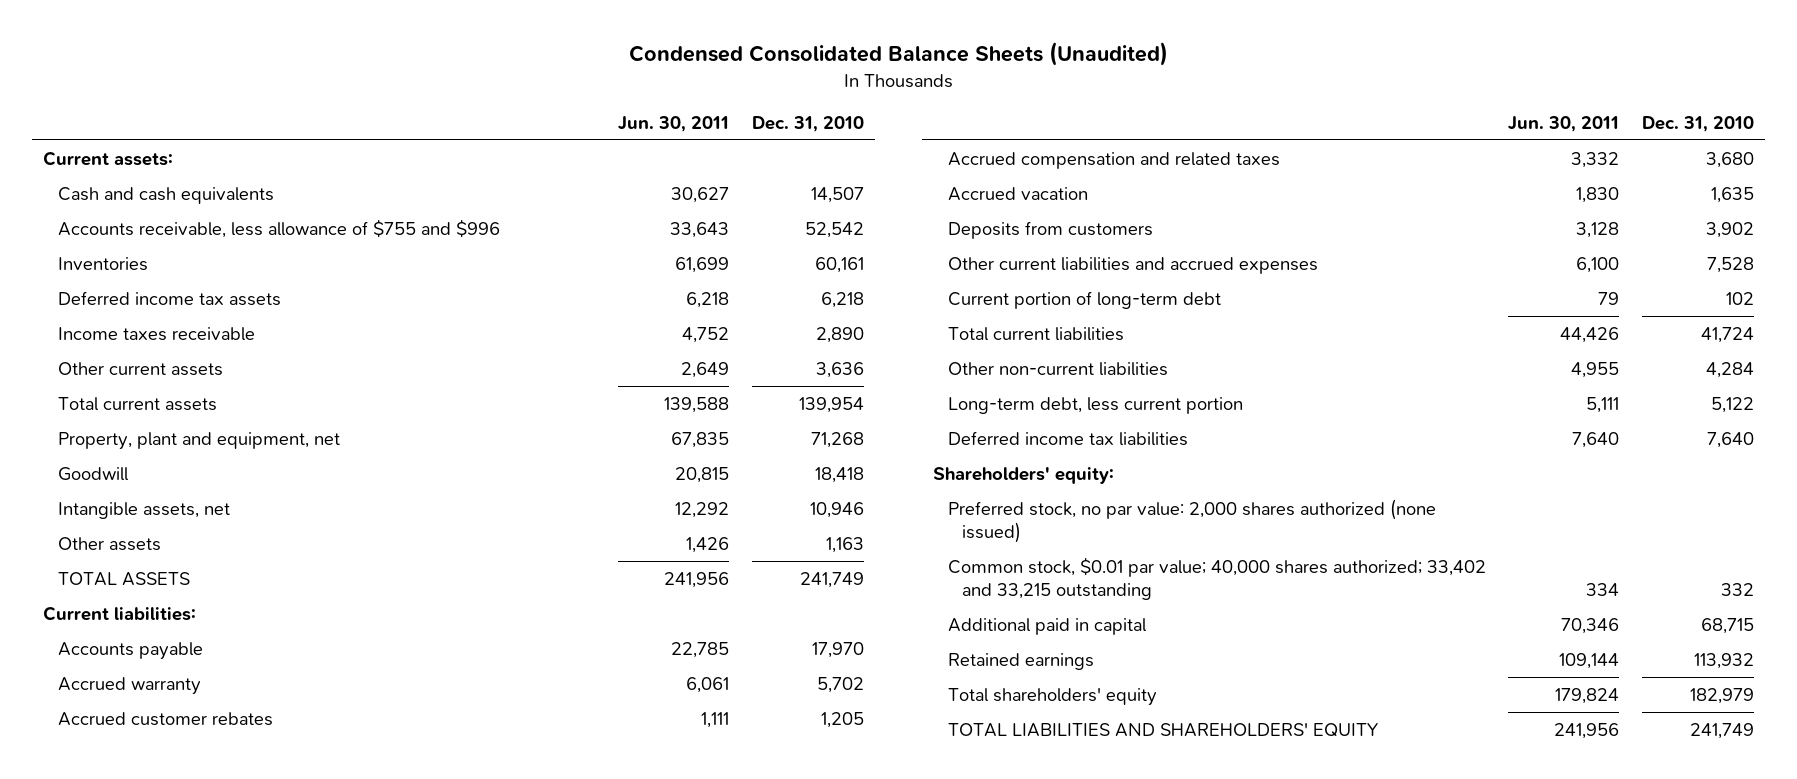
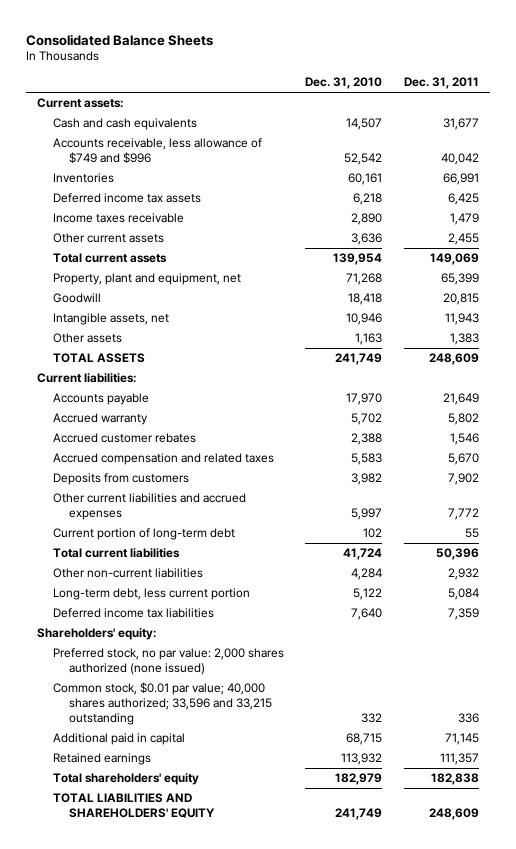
[628,42,1168,67] Condensed Consolidated Balance Sheets (Unaudited) -> [26,33,214,46] Consolidated Balance Sheets
[618,115,730,132] Jun. 30, 2011 -> none
none -> [403,77,479,90] Dec. 31, 2011
[57,218,500,238] Accounts receivable, less allowance of $755 and $996 -> [53,138,263,165] Accounts receivable, less allowance of $749 and $996
[947,186,1088,201] Accrued vacation -> none
[820,711,864,728] 1,205 -> [351,433,383,446] 2,388
[1705,151,1754,168] 3,680 -> [351,453,383,466] 5,583
[1705,221,1754,238] 3,902 -> [351,473,383,486] 3,982
[1706,256,1754,273] 7,528 -> [351,508,383,521] 5,997
[947,556,1486,600] Common stock, $0.01 par value; 40,000 shares authorized; 33,402 and 33,215 outstanding -> [53,682,273,726] Common stock, $0.01 par value; 40,000 shares authorized; 33,596 and 33,215 outstanding

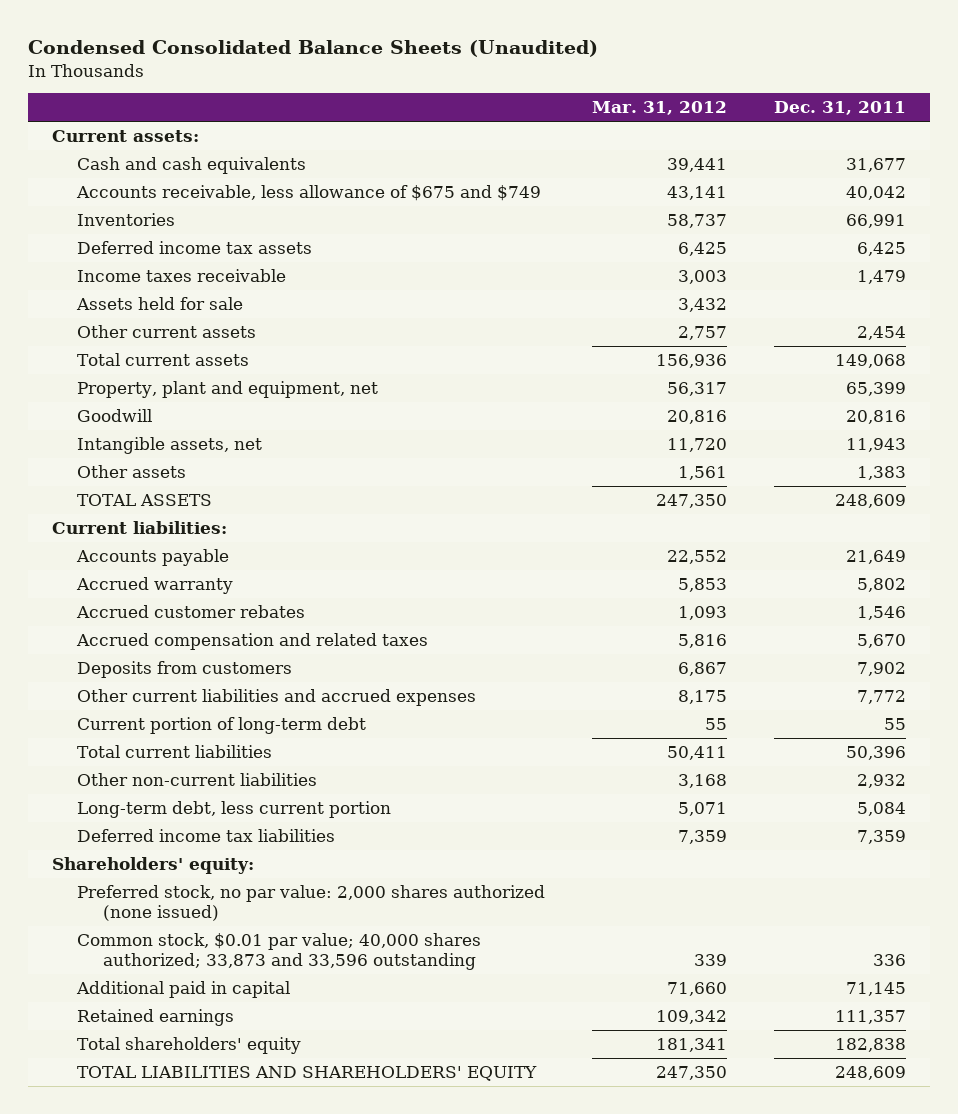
[26,33,214,46] Consolidated Balance Sheets -> [28,40,599,58] Condensed Consolidated Balance Sheets (Unaudited)
[305,77,383,90] Dec. 31, 2010 -> none
none -> [592,101,728,116] Mar. 31, 2012
[53,138,263,165] Accounts receivable, less allowance of $749 and $996 -> [76,184,542,201] Accounts receivable, less allowance of $675 and $749
none -> [76,296,244,310] Assets held for sale
[447,233,479,246] 2,455 -> [857,325,907,340] 2,454
[429,253,479,266] 149,069 -> [835,353,907,368] 149,068
[442,293,479,306] 20,815 -> [846,409,907,424] 20,816
[53,682,273,726] Common stock, $0.01 par value; 40,000 shares authorized; 33,596 and 33,215 outstanding -> [77,932,482,970] Common stock, $0.01 par value; 40,000 shares authorized; 33,873 and 33,596 outstanding

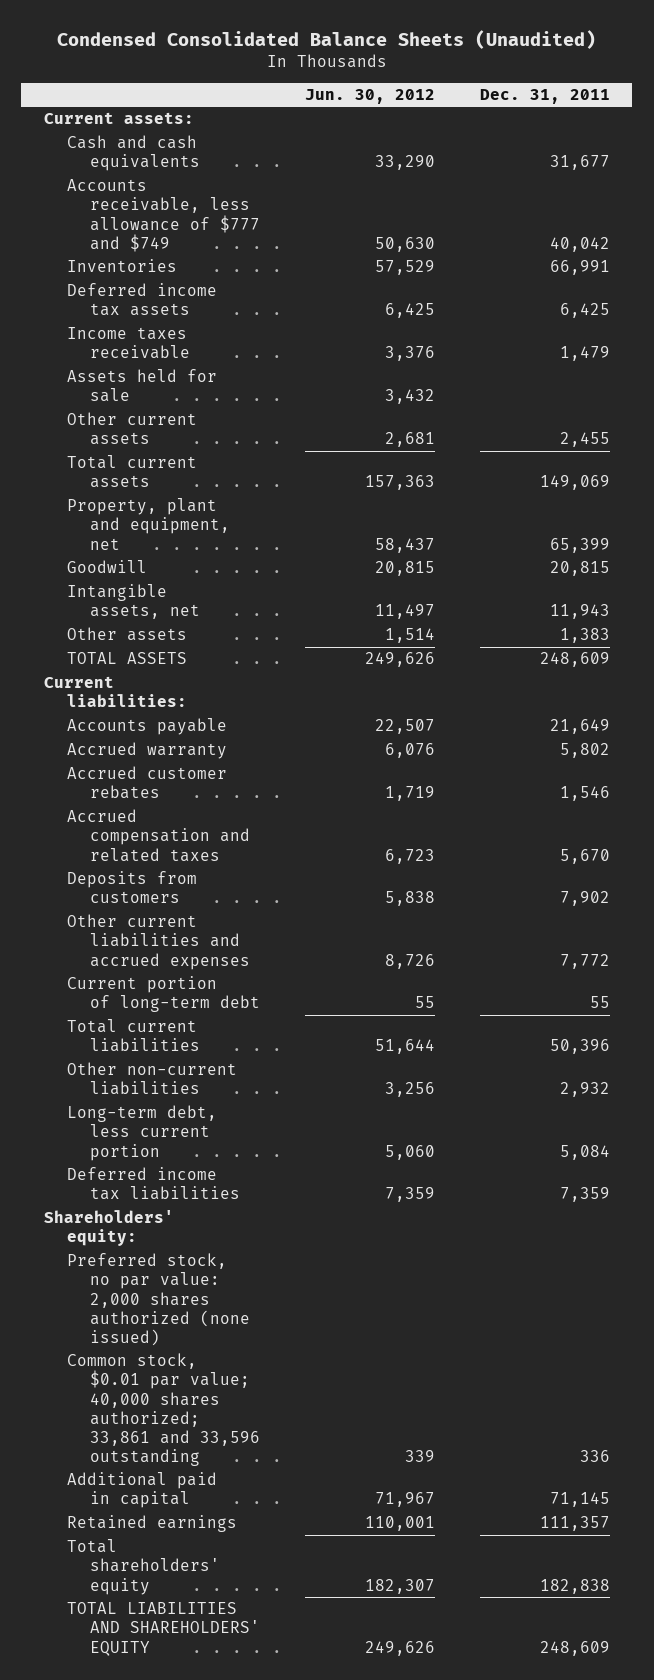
[592,101,728,116] Mar. 31, 2012 -> none
none -> [304,89,435,105] Jun. 30, 2012
[76,184,542,201] Accounts receivable, less allowance of $675 and $749 -> [66,179,260,252] Accounts receivable, less allowance of $777 and $749
[857,325,907,340] 2,454 -> [559,432,610,448] 2,455
[835,353,907,368] 149,068 -> [539,475,610,491] 149,069
[846,409,907,424] 20,816 -> [549,561,610,577] 20,815
[77,932,482,970] Common stock, $0.01 par value; 40,000 shares authorized; 33,873 and 33,596 outstanding -> [66,1353,260,1467] Common stock, $0.01 par value; 40,000 shares authorized; 33,861 and 33,596 outstanding

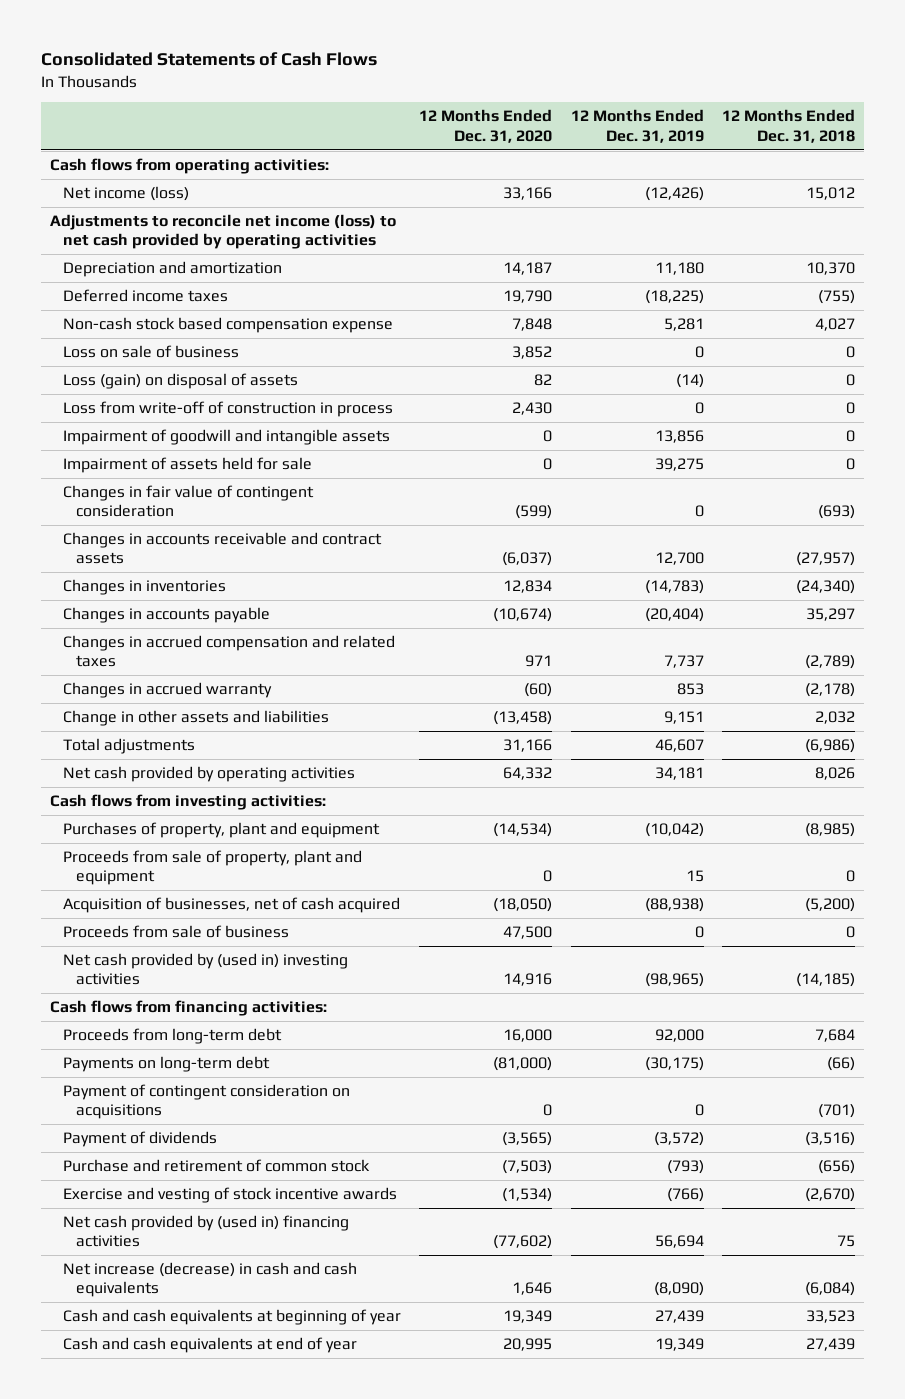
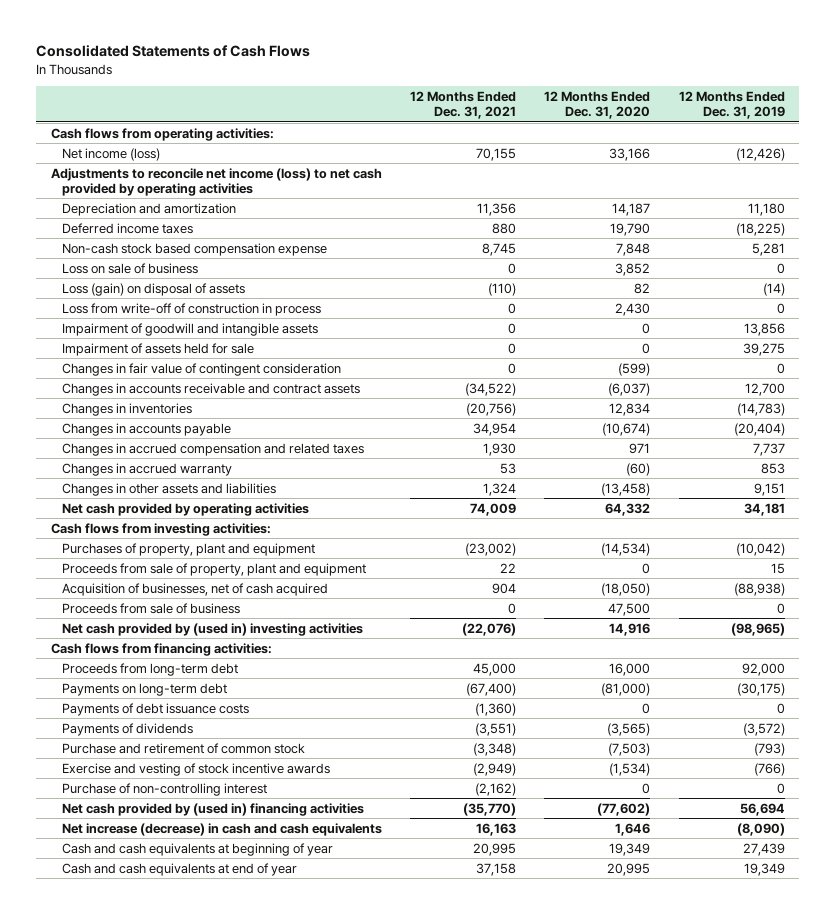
[722,109,856,143] 12 Months Ended Dec. 31, 2018 -> none
none -> [410,90,517,120] 12 Months Ended Dec. 31, 2021
[62,738,195,755] Total adjustments -> none
[62,710,329,727] Change in other assets and liabilities -> [61,482,276,496] Changes in other assets and liabilities
[62,1084,350,1120] Payment of contingent consideration on acquisitions -> none
none -> [61,702,249,716] Payments of debt issuance costs
[62,1131,217,1148] Payment of dividends -> [61,722,193,736] Payments of dividends
none -> [61,782,267,796] Purchase of non-controlling interest

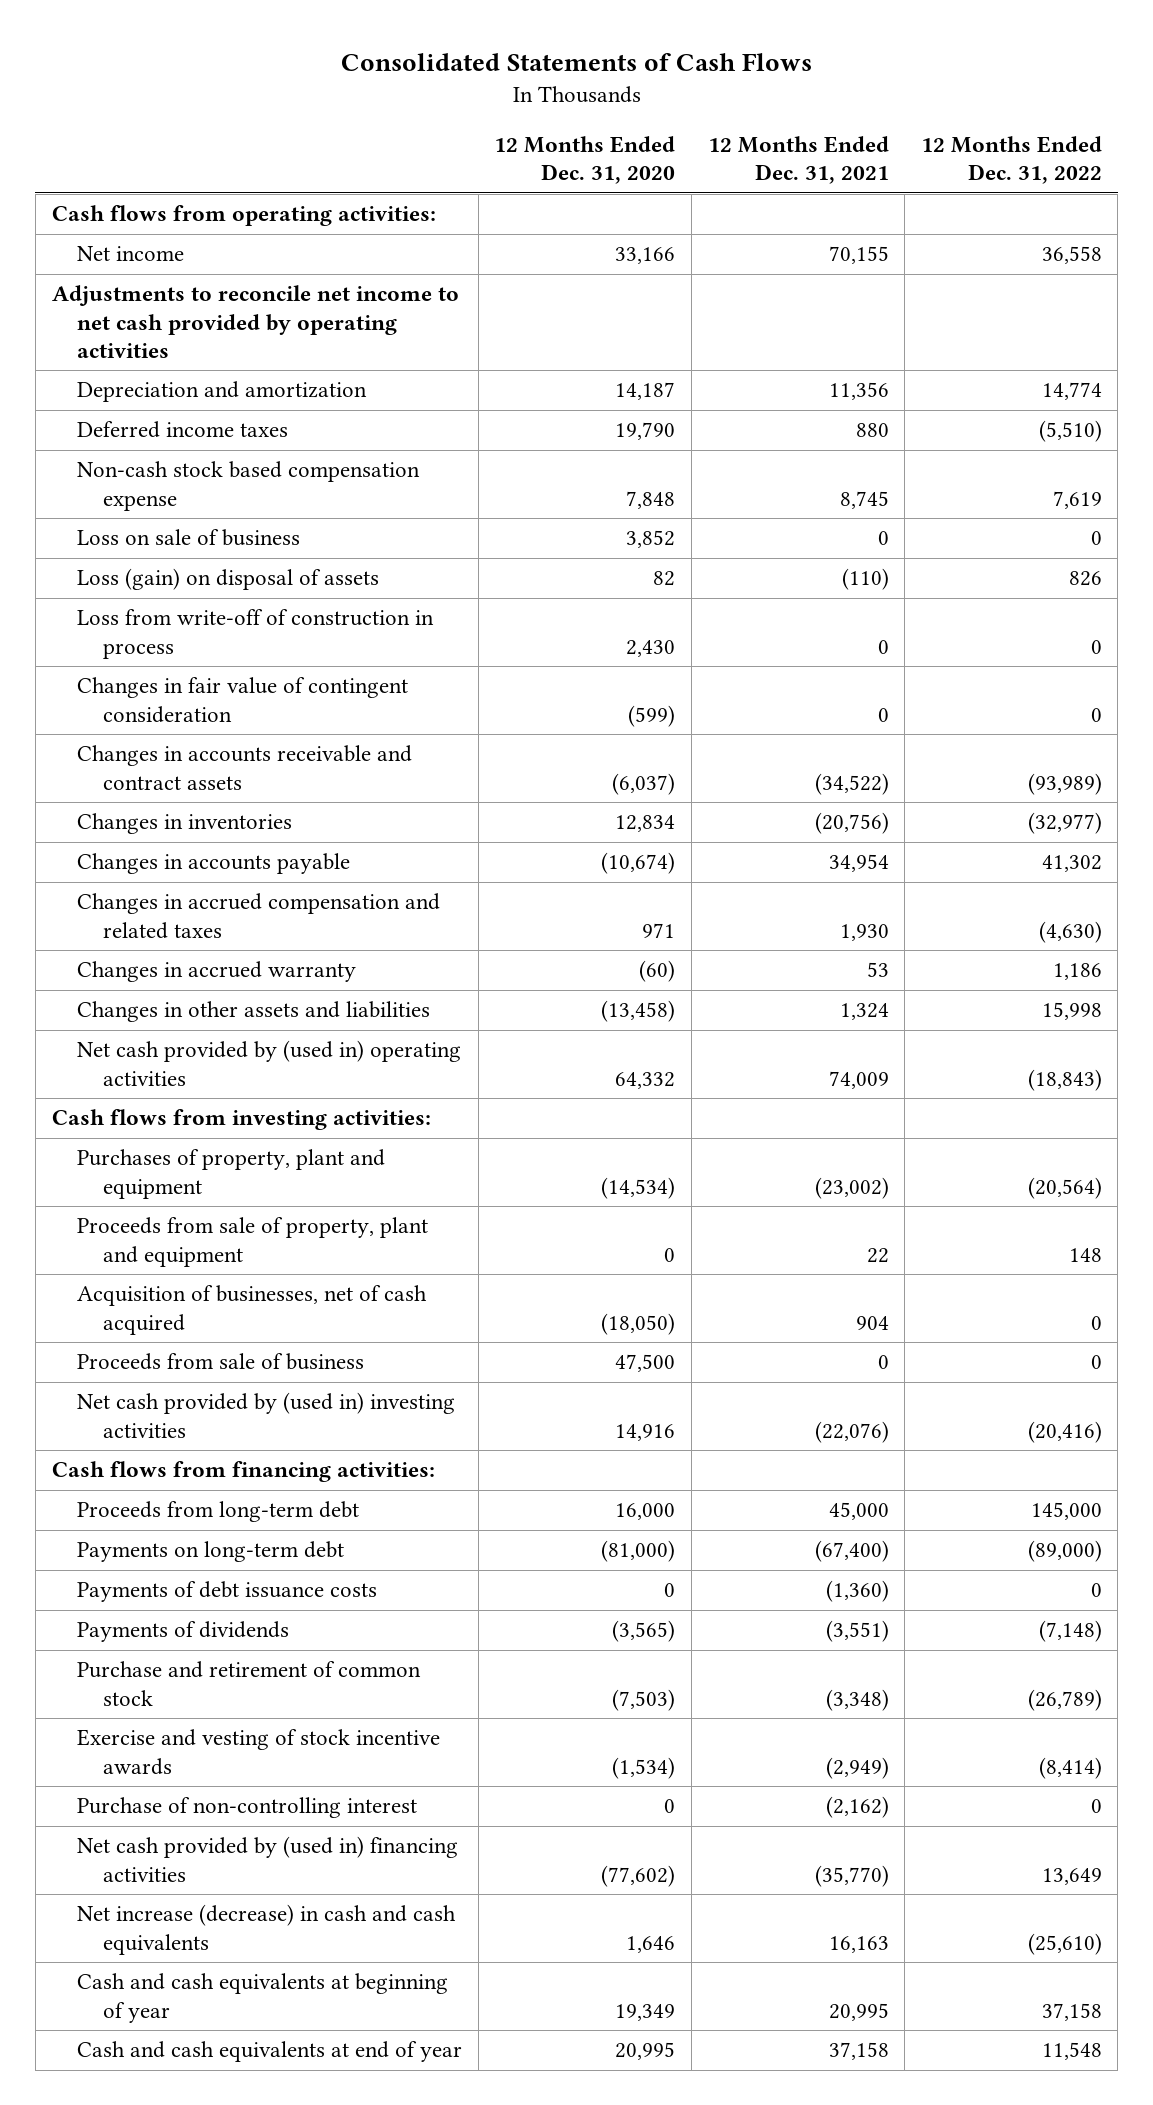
[678,90,785,120] 12 Months Ended Dec. 31, 2019 -> none
none -> [920,135,1102,185] 12 Months Ended Dec. 31, 2022
[61,147,160,161] Net income (loss) -> [77,246,185,262] Net income
[50,167,382,196] Adjustments to reconcile net income (loss) to net cash provided by operating activities -> [51,285,459,358] Adjustments to reconcile net income to net cash provided by operating activities
[61,322,318,336] Impairment of goodwill and intangible assets -> none
[61,342,254,356] Impairment of assets held for sale -> none
[61,502,309,516] Net cash provided by operating activities -> [77,1040,462,1086] Net cash provided by (used in) operating activities

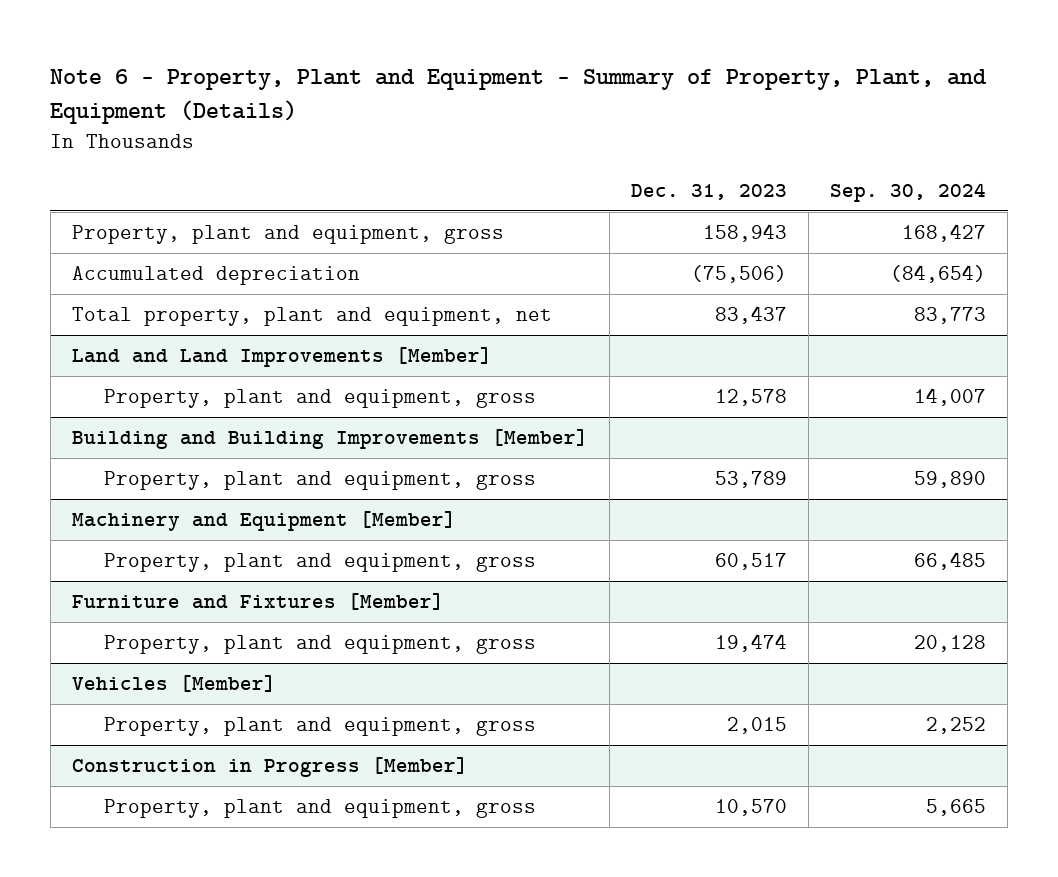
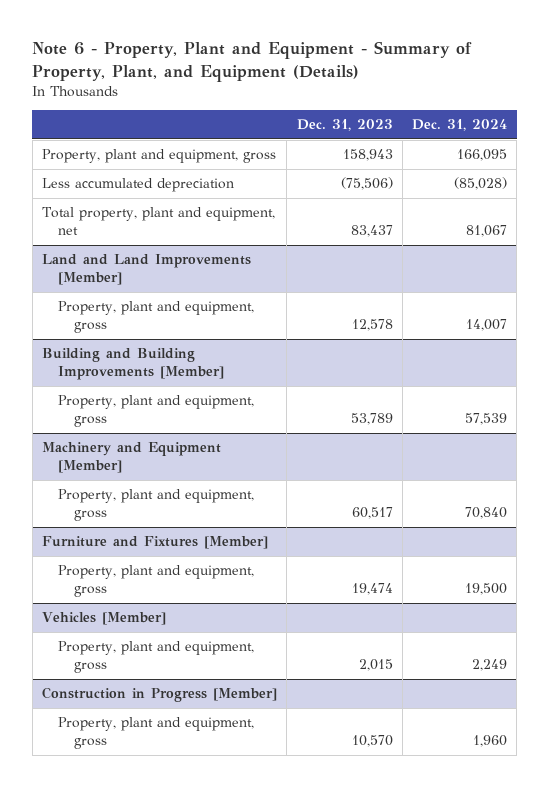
[830,182,987,202] Sep. 30, 2024 -> none
none -> [412,119,508,132] Dec. 31, 2024
[71,266,360,286] Accumulated depreciation -> [42,178,235,193] Less accumulated depreciation

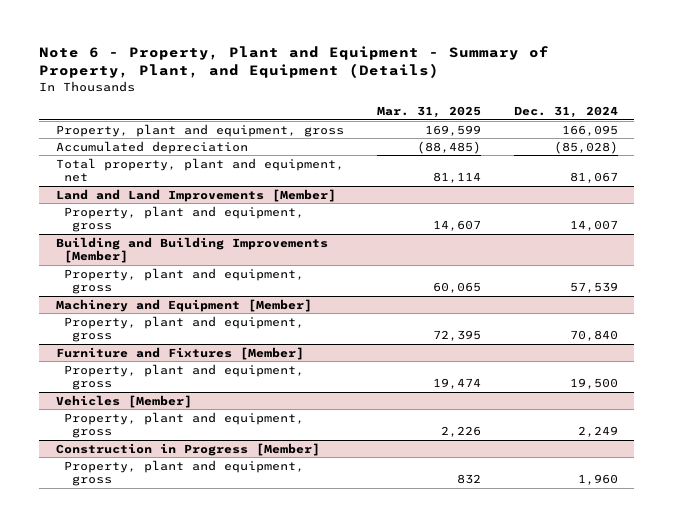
[296,119,393,132] Dec. 31, 2023 -> none
none -> [376,106,481,119] Mar. 31, 2025
[42,178,235,193] Less accumulated depreciation -> [55,140,248,154] Accumulated depreciation

